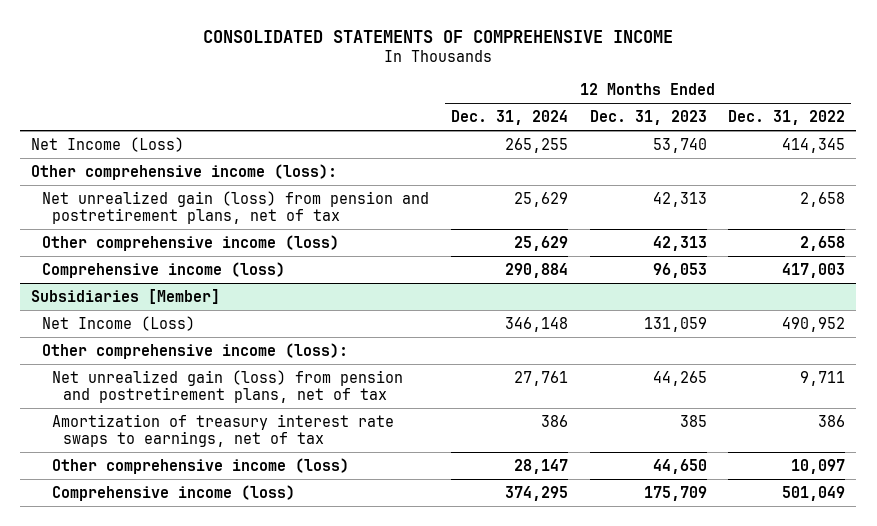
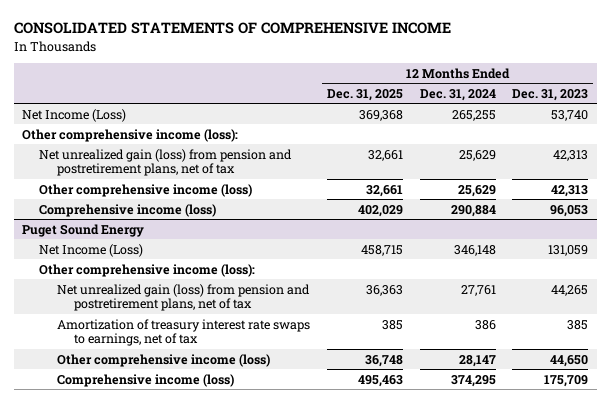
[728,110,846,126] Dec. 31, 2022 -> none
none -> [326,88,403,101] Dec. 31, 2025
[31,288,221,304] Subsidiaries [Member] -> [22,223,145,237] Puget Sound Energy

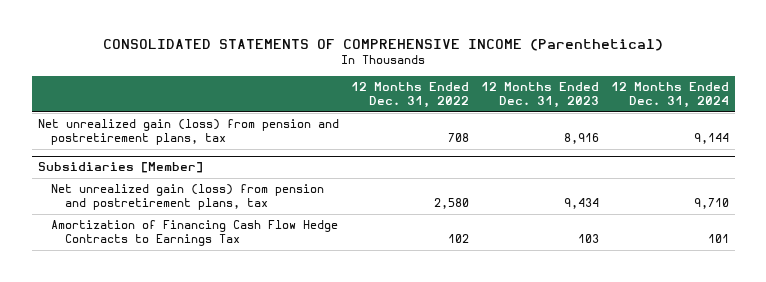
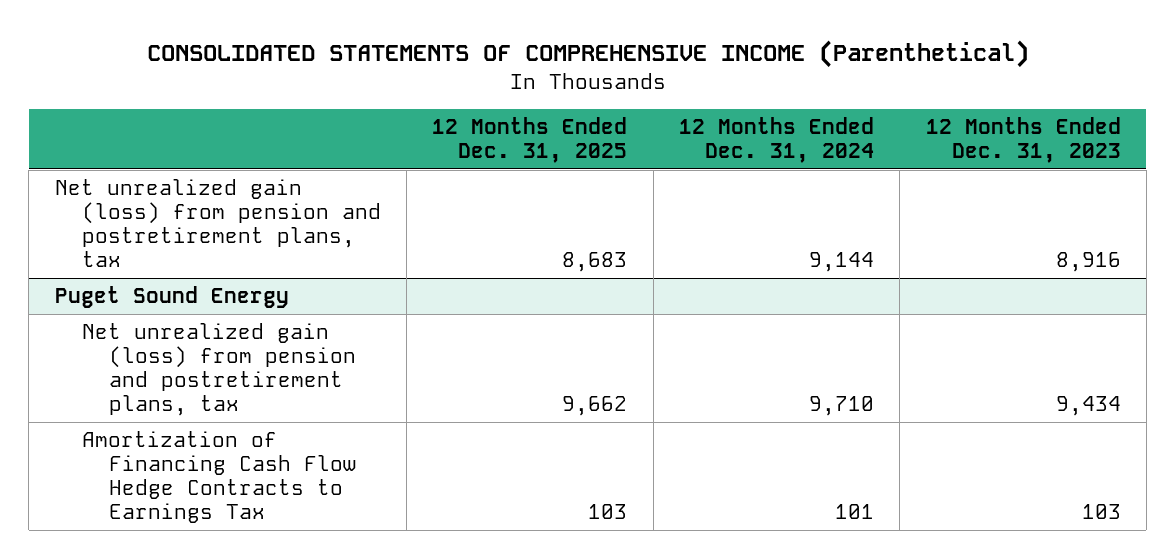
[350,81,469,109] 12 Months Ended Dec. 31, 2022 -> none
none -> [432,117,628,164] 12 Months Ended Dec. 31, 2025
[37,162,203,174] Subsidiaries [Member] -> [54,286,289,309] Puget Sound Energy

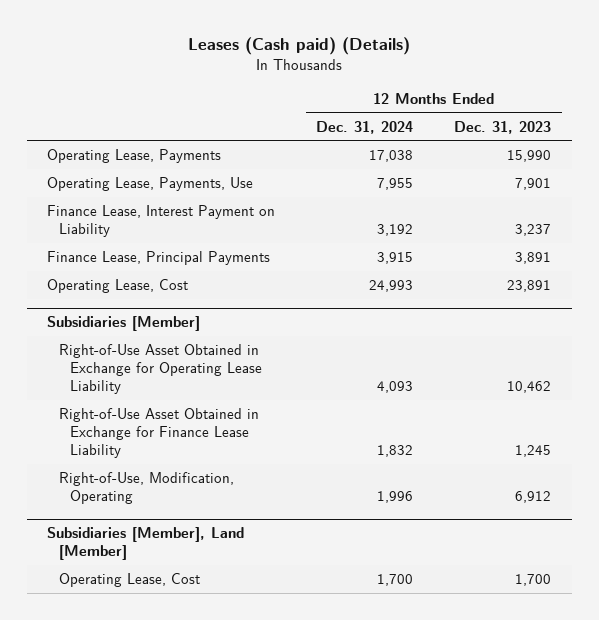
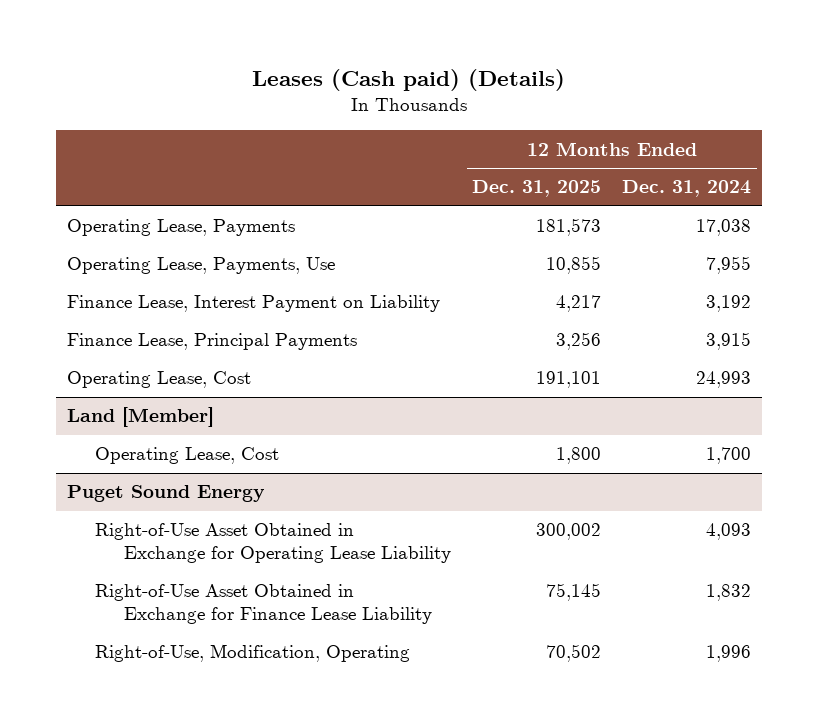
[454,120,552,134] Dec. 31, 2023 -> none
none -> [472,180,602,198] Dec. 31, 2025
none -> [67,407,215,428] Land [Member]
none -> [95,447,280,465] Operating Lease, Cost
[47,316,201,332] Subsidiaries [Member] -> [67,485,266,503] Puget Sound Energy
[47,527,245,561] Subsidiaries [Member], Land [Member] -> none
[58,572,200,587] Operating Lease, Cost -> none

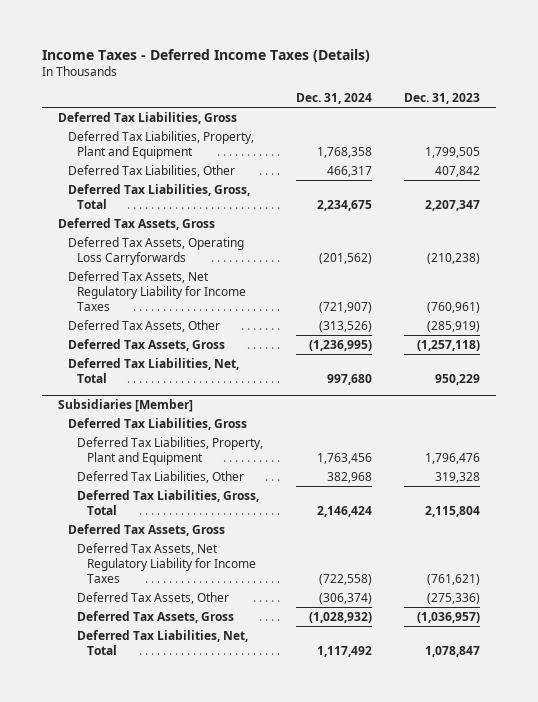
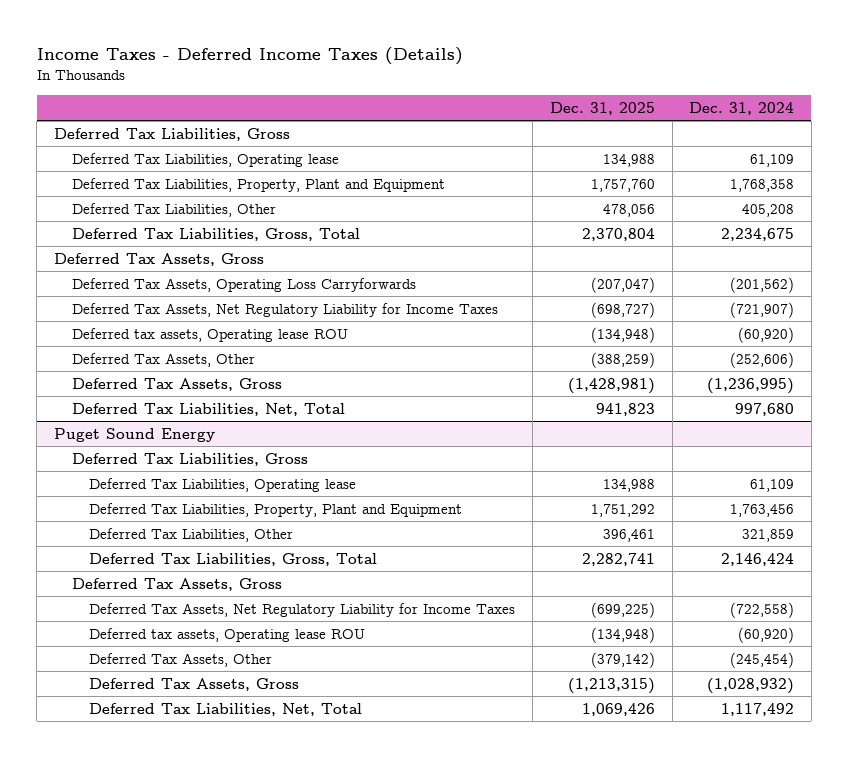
[403,93,480,105] Dec. 31, 2023 -> none
none -> [549,101,655,115] Dec. 31, 2025
none -> [71,152,339,167] Deferred Tax Liabilities, Operating lease
[326,165,372,177] 466,317 -> [742,203,795,217] 405,208
none -> [71,327,348,342] Deferred tax assets, Operating lease ROU
[318,320,372,332] (313,526) -> [730,351,795,368] (252,606)
[57,399,193,413] Subsidiaries [Member] -> [54,427,216,442] Puget Sound Energy
none -> [89,477,357,492] Deferred Tax Liabilities, Operating lease
[326,471,372,483] 382,968 -> [742,528,795,542] 321,859
none -> [89,627,366,642] Deferred tax assets, Operating lease ROU
[318,592,372,604] (306,374) -> [730,651,795,668] (245,454)

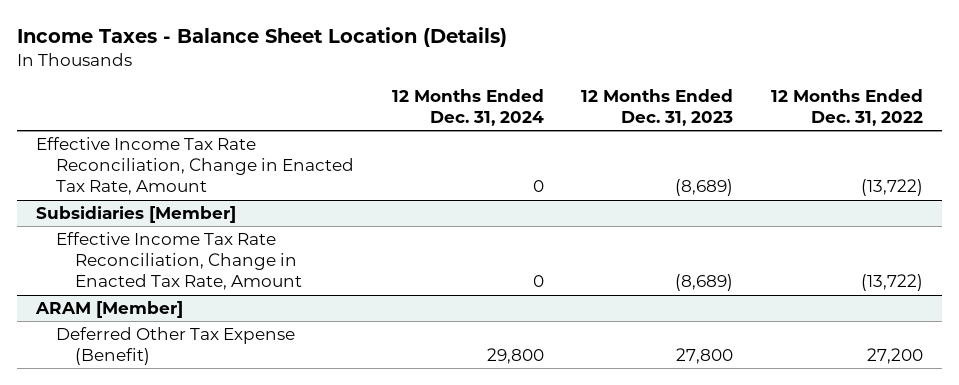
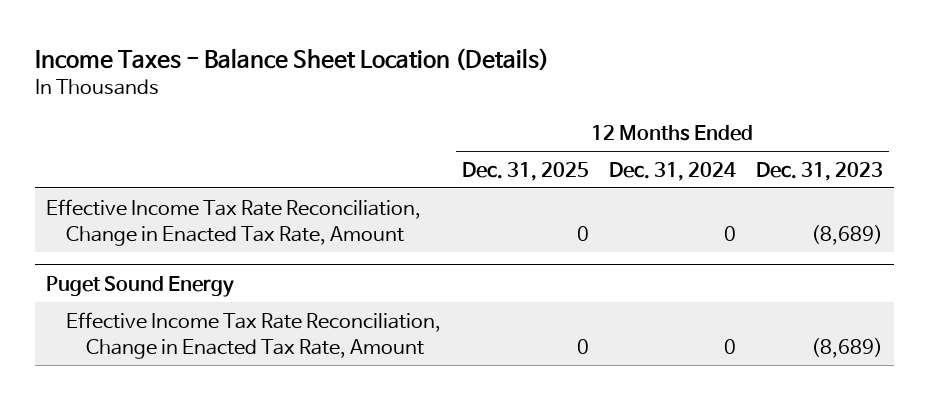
[771,88,924,126] 12 Months Ended Dec. 31, 2022 -> none
none -> [461,161,589,181] Dec. 31, 2025
[35,206,236,224] Subsidiaries [Member] -> [45,275,234,297] Puget Sound Energy
[34,301,183,319] ARAM [Member] -> none
[55,327,295,366] Deferred Other Tax Expense (Benefit) -> none

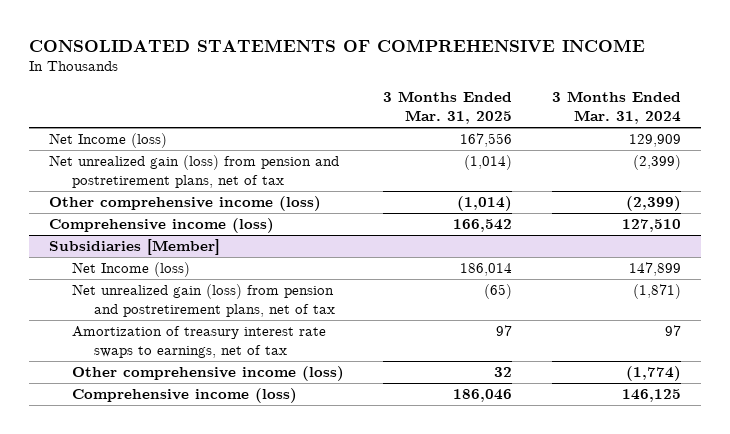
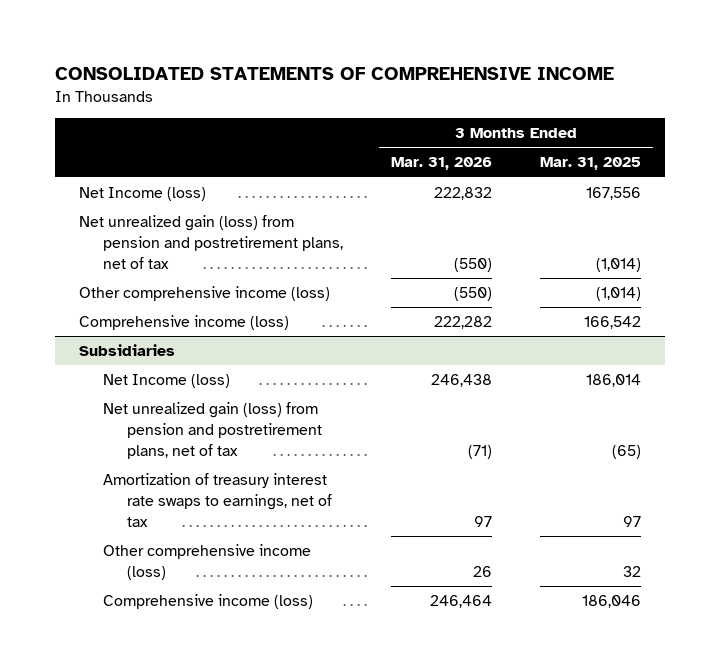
[552,91,682,124] 3 Months Ended Mar. 31, 2024 -> none
none -> [390,157,492,171] Mar. 31, 2026
[49,239,221,256] Subsidiaries [Member] -> [78,344,175,357] Subsidiaries

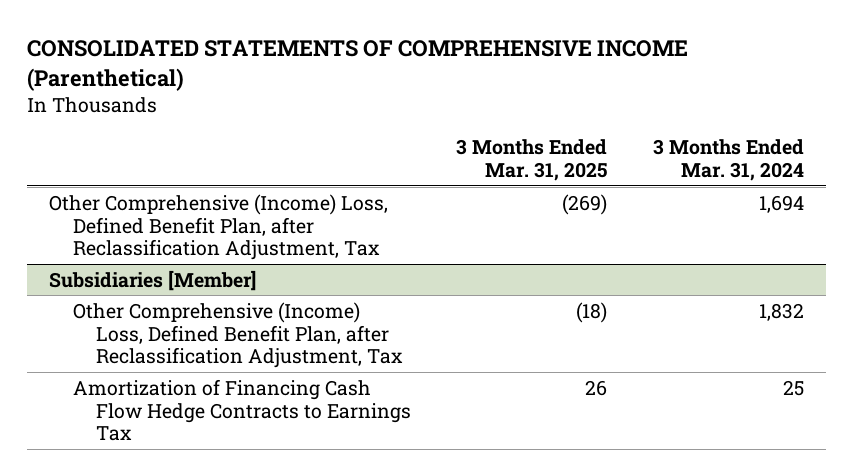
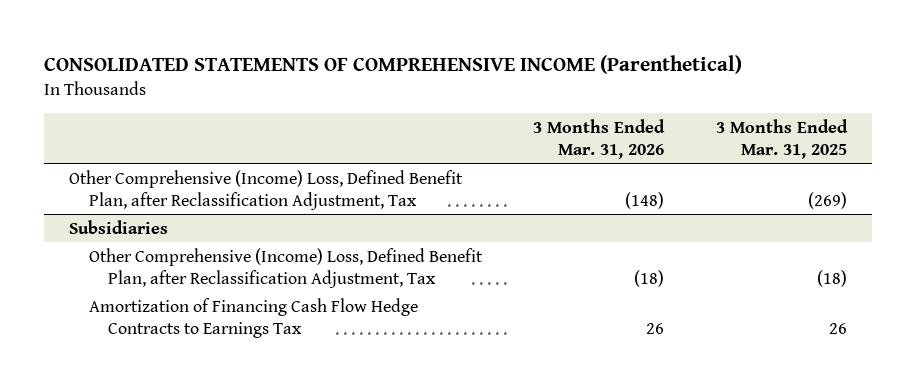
[652,139,804,182] 3 Months Ended Mar. 31, 2024 -> none
none -> [533,118,666,159] 3 Months Ended Mar. 31, 2026
[49,269,257,291] Subsidiaries [Member] -> [69,219,169,234] Subsidiaries

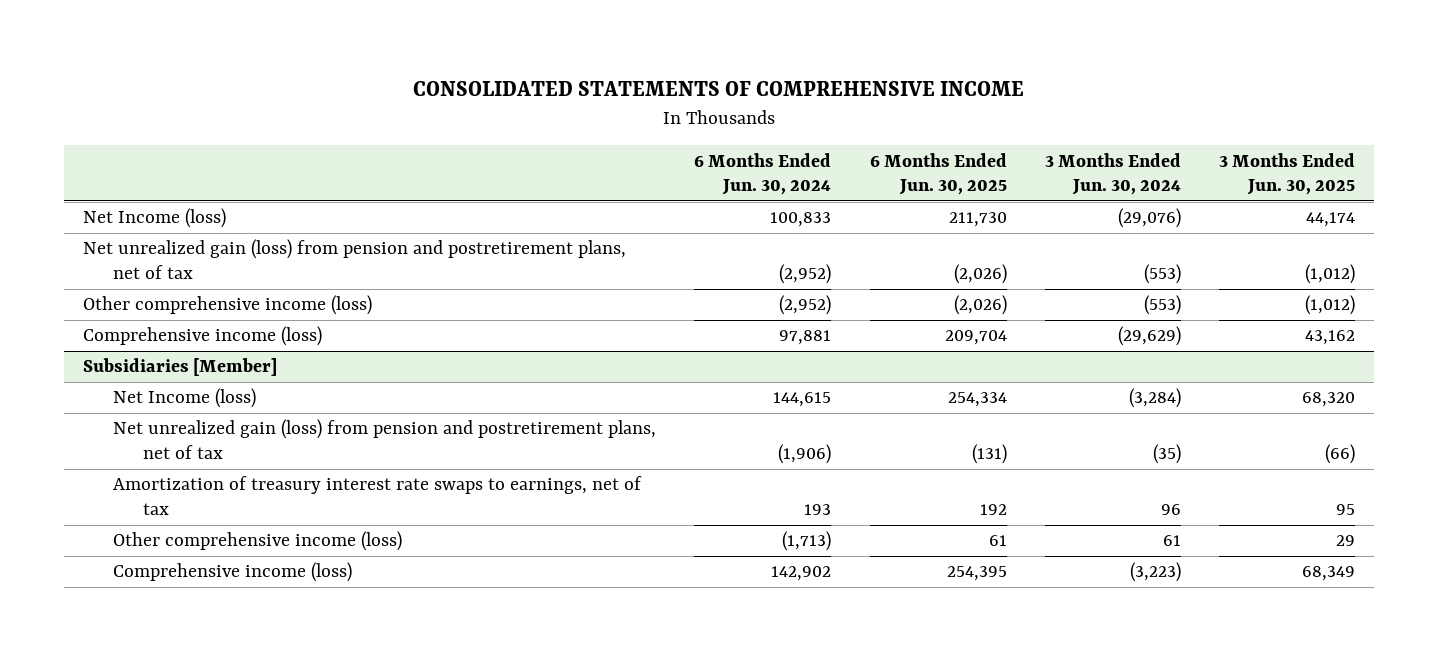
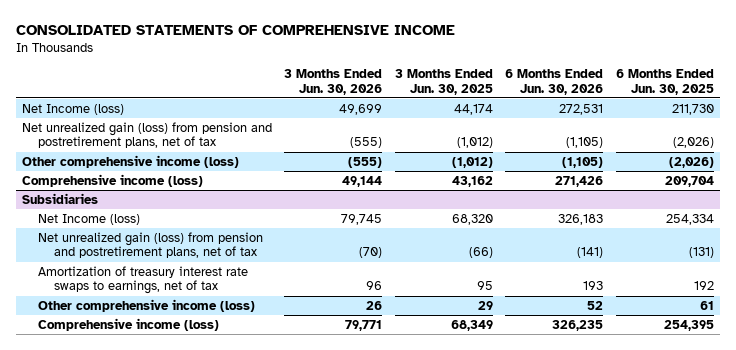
[694,152,832,196] 6 Months Ended Jun. 30, 2024 -> none
[1044,152,1181,196] 3 Months Ended Jun. 30, 2024 -> none
none -> [284,68,383,95] 3 Months Ended Jun. 30, 2026
none -> [505,68,604,95] 6 Months Ended Jun. 30, 2026
[83,358,278,377] Subsidiaries [Member] -> [21,192,98,204] Subsidiaries

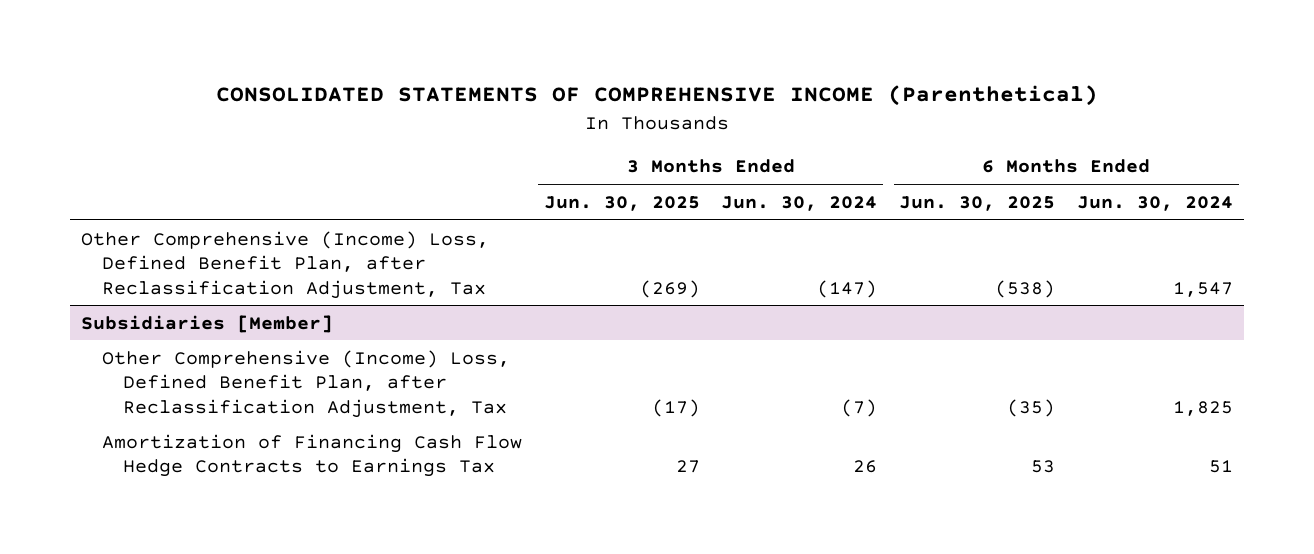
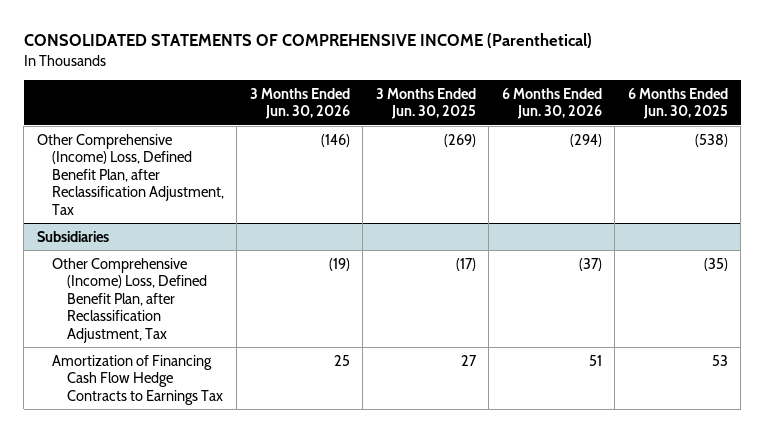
[721,195,878,211] Jun. 30, 2024 -> none
[1077,195,1234,211] Jun. 30, 2024 -> none
none -> [249,87,350,120] 3 Months Ended Jun. 30, 2026
none -> [501,87,602,120] 6 Months Ended Jun. 30, 2026
[81,314,334,333] Subsidiaries [Member] -> [36,230,109,242] Subsidiaries

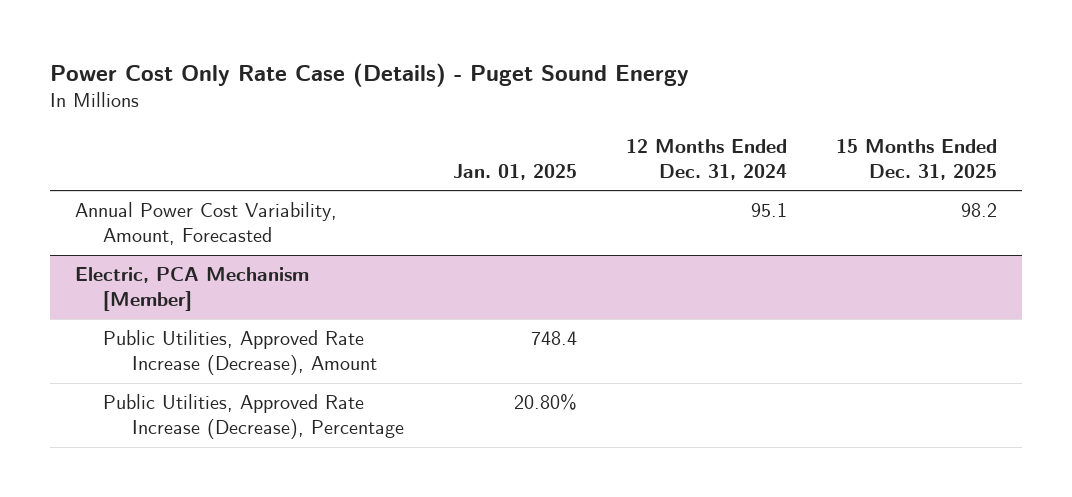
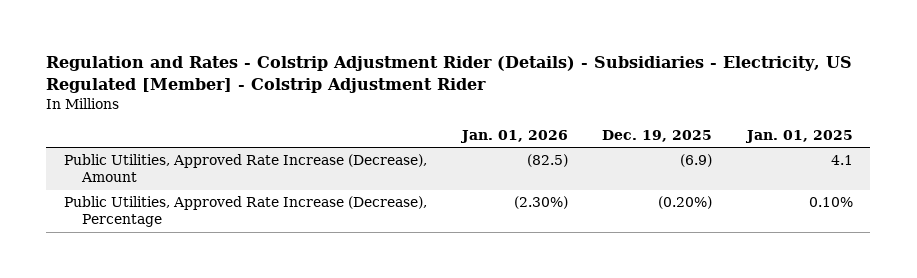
[50,62,690,87] Power Cost Only Rate Case (Details) - Puget Sound Energy -> [46,56,853,93] Regulation and Rates - Colstrip Adjustment Rider (Details) - Subsidiaries - Electricity, US Regulated [Member] - Colstrip Adjustment Rider
[625,138,787,180] 12 Months Ended Dec. 31, 2024 -> none
[836,138,998,180] 15 Months Ended Dec. 31, 2025 -> none
none -> [459,129,568,143] Jan. 01, 2026
none -> [602,129,713,142] Dec. 19, 2025
[74,202,337,246] Annual Power Cost Variability, Amount, Forecasted -> none
[74,267,309,312] Electric, PCA Mechanism [Member] -> none
[530,331,577,346] 748.4 -> [831,155,854,166] 4.1
[513,394,577,411] 20.80% -> [809,197,854,208] 0.10%

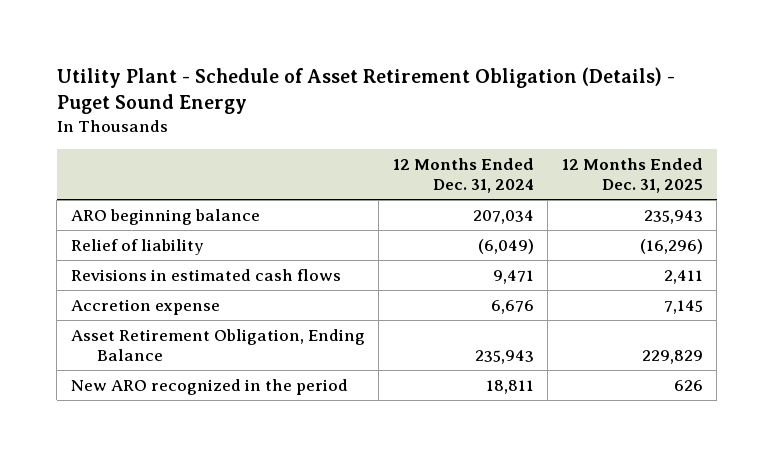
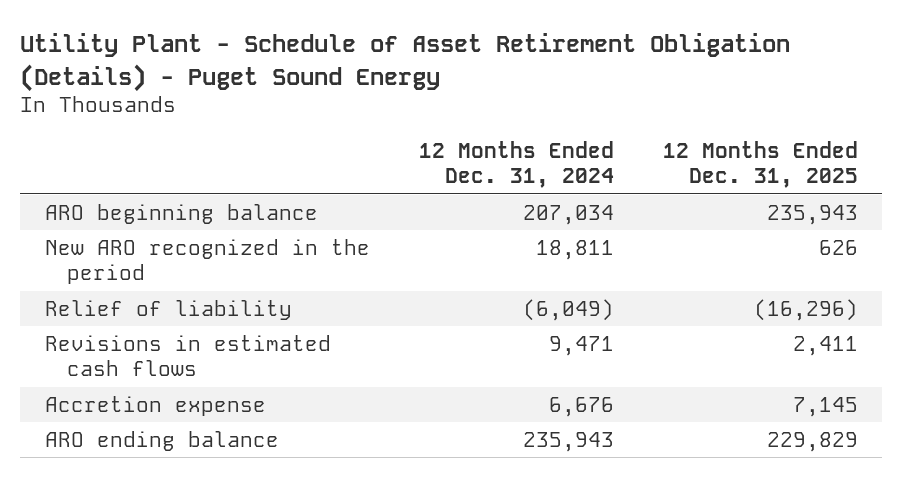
[70,378,348,395] New ARO recognized in the period -> [44,238,370,285] New ARO recognized in the period
[70,328,365,362] Asset Retirement Obligation, Ending Balance -> [44,430,279,451] ARO ending balance

